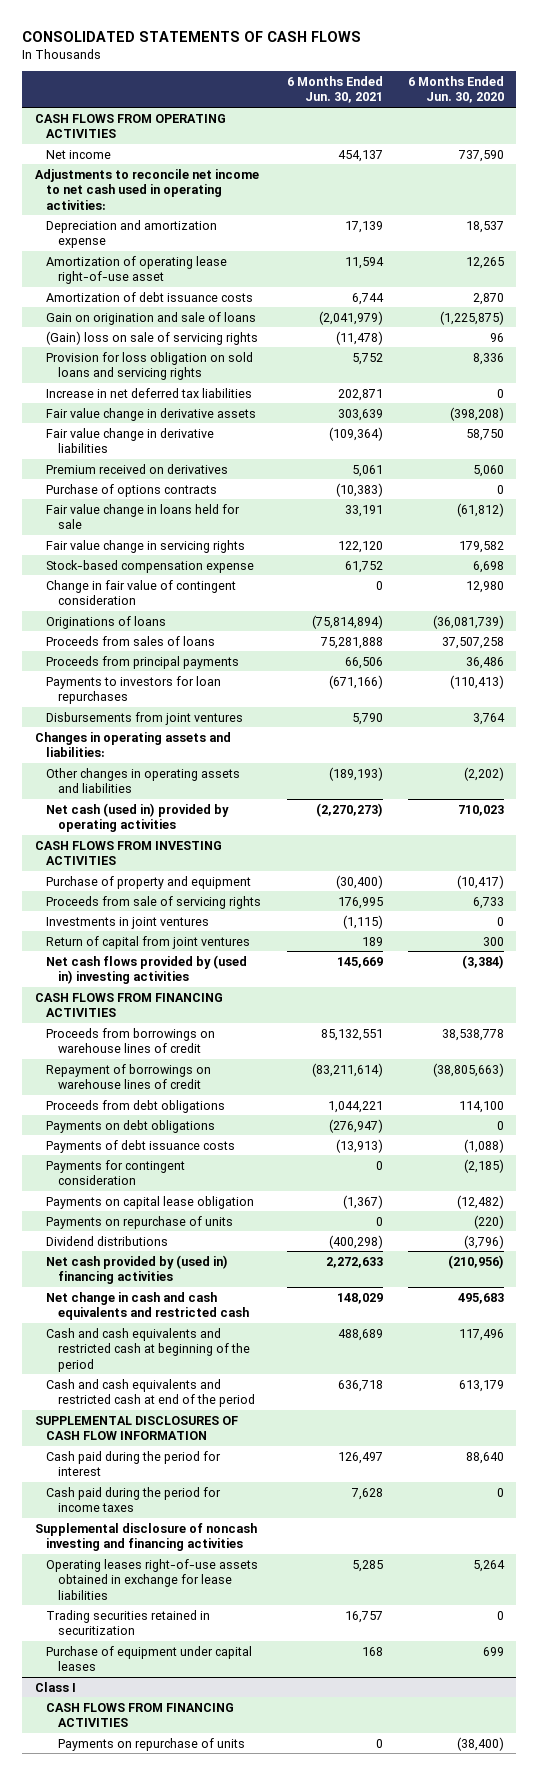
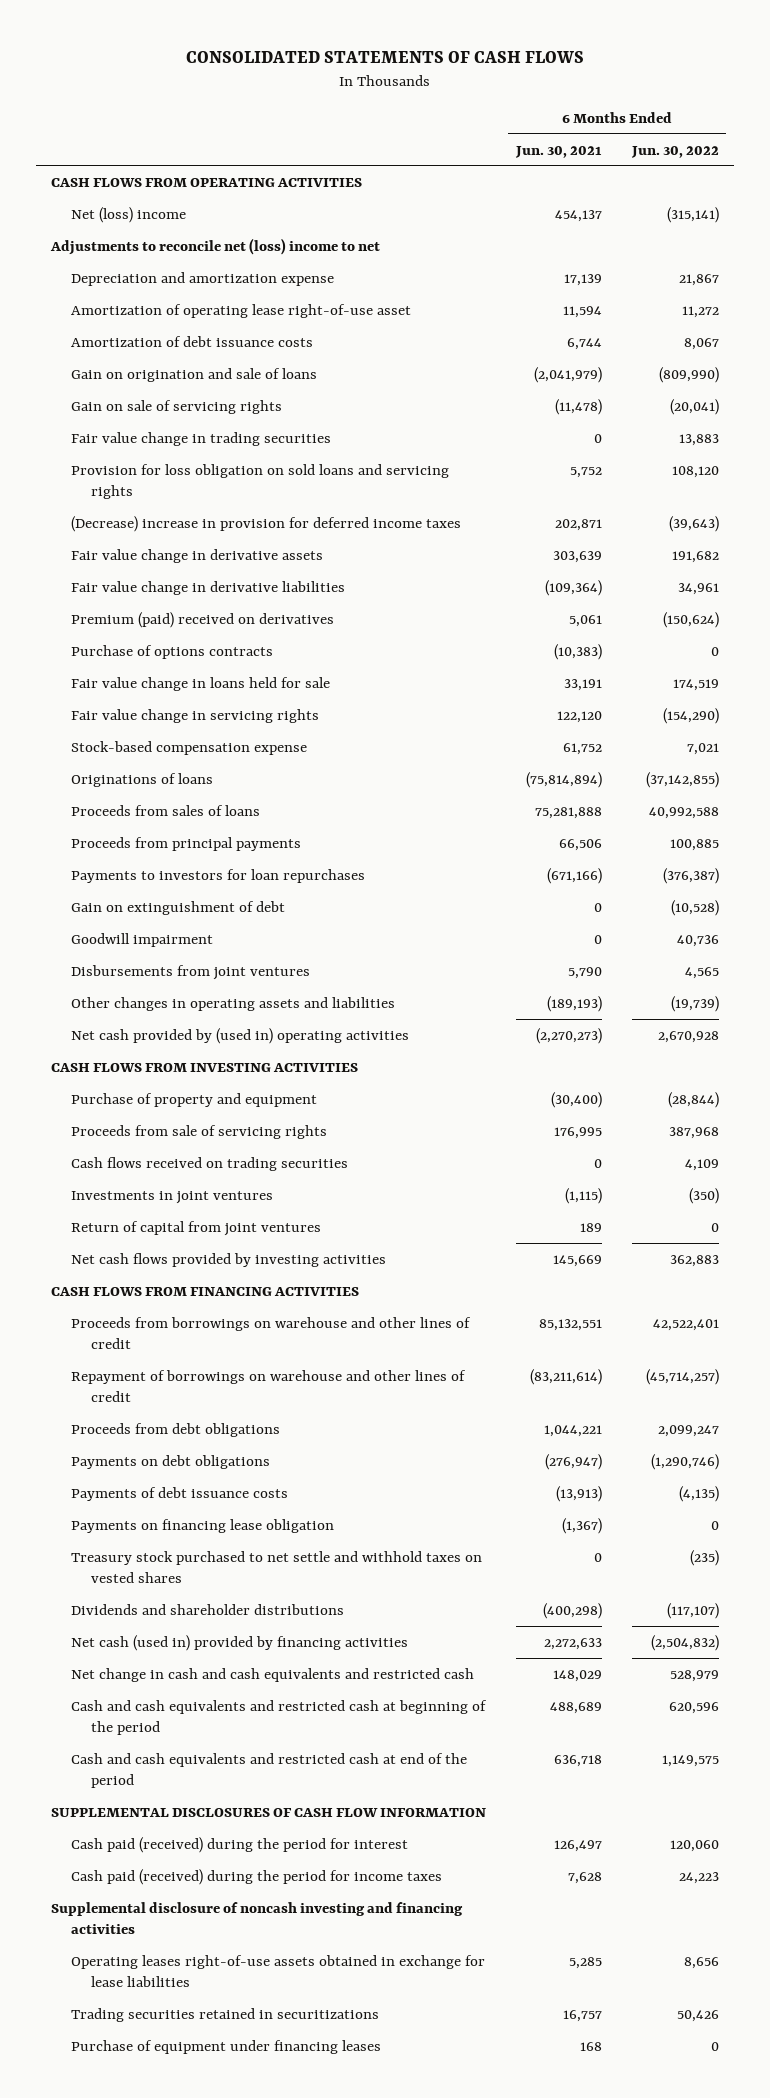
[407,75,504,104] 6 Months Ended Jun. 30, 2020 -> none
none -> [630,145,719,158] Jun. 30, 2022
[46,149,112,159] Net income -> [71,206,187,223] Net (loss) income
[34,168,259,210] Adjustments to reconcile net income to net cash used in operating activities: -> [50,237,381,255] Adjustments to reconcile net (loss) income to net
[46,330,259,345] (Gain) loss on sale of servicing rights -> [71,399,283,414] Gain on sale of servicing rights
none -> [71,431,332,446] Fair value change in trading securities
[46,387,253,398] Increase in net deferred tax liabilities -> [71,515,462,532] (Decrease) increase in provision for deferred income taxes
[46,463,229,474] Premium received on derivatives -> [71,611,335,628] Premium (paid) received on derivatives
[46,579,237,606] Change in fair value of contingent consideration -> none
none -> [71,900,286,915] Gain on extinguishment of debt
none -> [71,932,214,947] Goodwill impairment
[34,731,231,758] Changes in operating assets and liabilities: -> none
[46,802,230,833] Net cash (used in) provided by operating activities -> [71,1027,410,1044] Net cash provided by (used in) operating activities
none -> [71,1156,349,1171] Cash flows received on trading securities
[46,954,248,985] Net cash flows provided by (used in) investing activities -> [71,1252,387,1267] Net cash flows provided by investing activities
[46,1027,216,1054] Proceeds from borrowings on warehouse lines of credit -> [71,1316,472,1350] Proceeds from borrowings on warehouse and other lines of credit
[46,1063,212,1090] Repayment of borrowings on warehouse lines of credit -> [71,1369,467,1403] Repayment of borrowings on warehouse and other lines of credit
[46,1159,186,1186] Payments for contingent consideration -> none
[46,1215,234,1229] Payments on repurchase of units -> none
[46,1195,255,1209] Payments on capital lease obligation -> [71,1518,335,1533] Payments on financing lease obligation
none -> [71,1550,483,1584] Treasury stock purchased to net settle and withhold taxes on vested shares
[46,1235,169,1246] Dividend distributions -> [71,1603,345,1615] Dividends and shareholder distributions
[46,1254,229,1285] Net cash provided by (used in) financing activities -> [71,1634,409,1651] Net cash (used in) provided by financing activities
[46,1450,222,1477] Cash paid during the period for interest -> [71,1836,409,1853] Cash paid (received) during the period for interest
[46,1486,222,1513] Cash paid during the period for income taxes -> [71,1868,443,1885] Cash paid (received) during the period for income taxes
[34,1681,76,1692] Class I -> none
[46,1702,235,1728] CASH FLOWS FROM FINANCING ACTIVITIES -> none
[58,1737,246,1751] Payments on repurchase of units -> none
[46,1609,211,1636] Trading securities retained in securitization -> [71,2007,380,2022] Trading securities retained in securitizations
[46,1645,253,1672] Purchase of equipment under capital leases -> [71,2039,382,2054] Purchase of equipment under financing leases

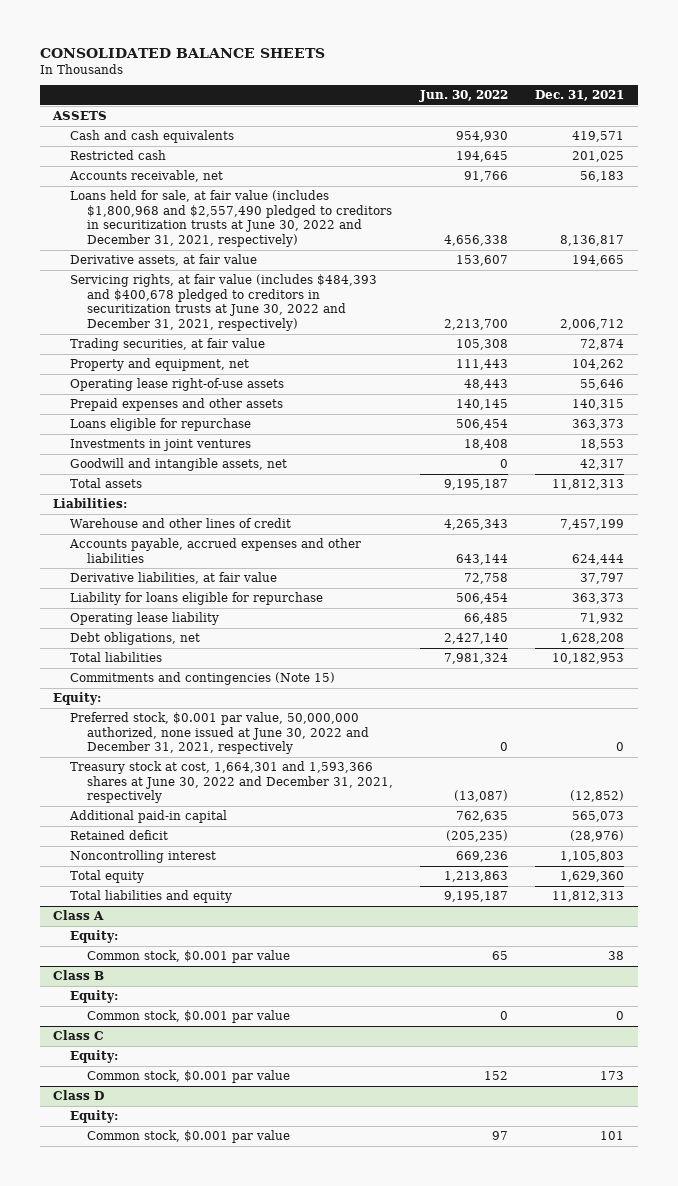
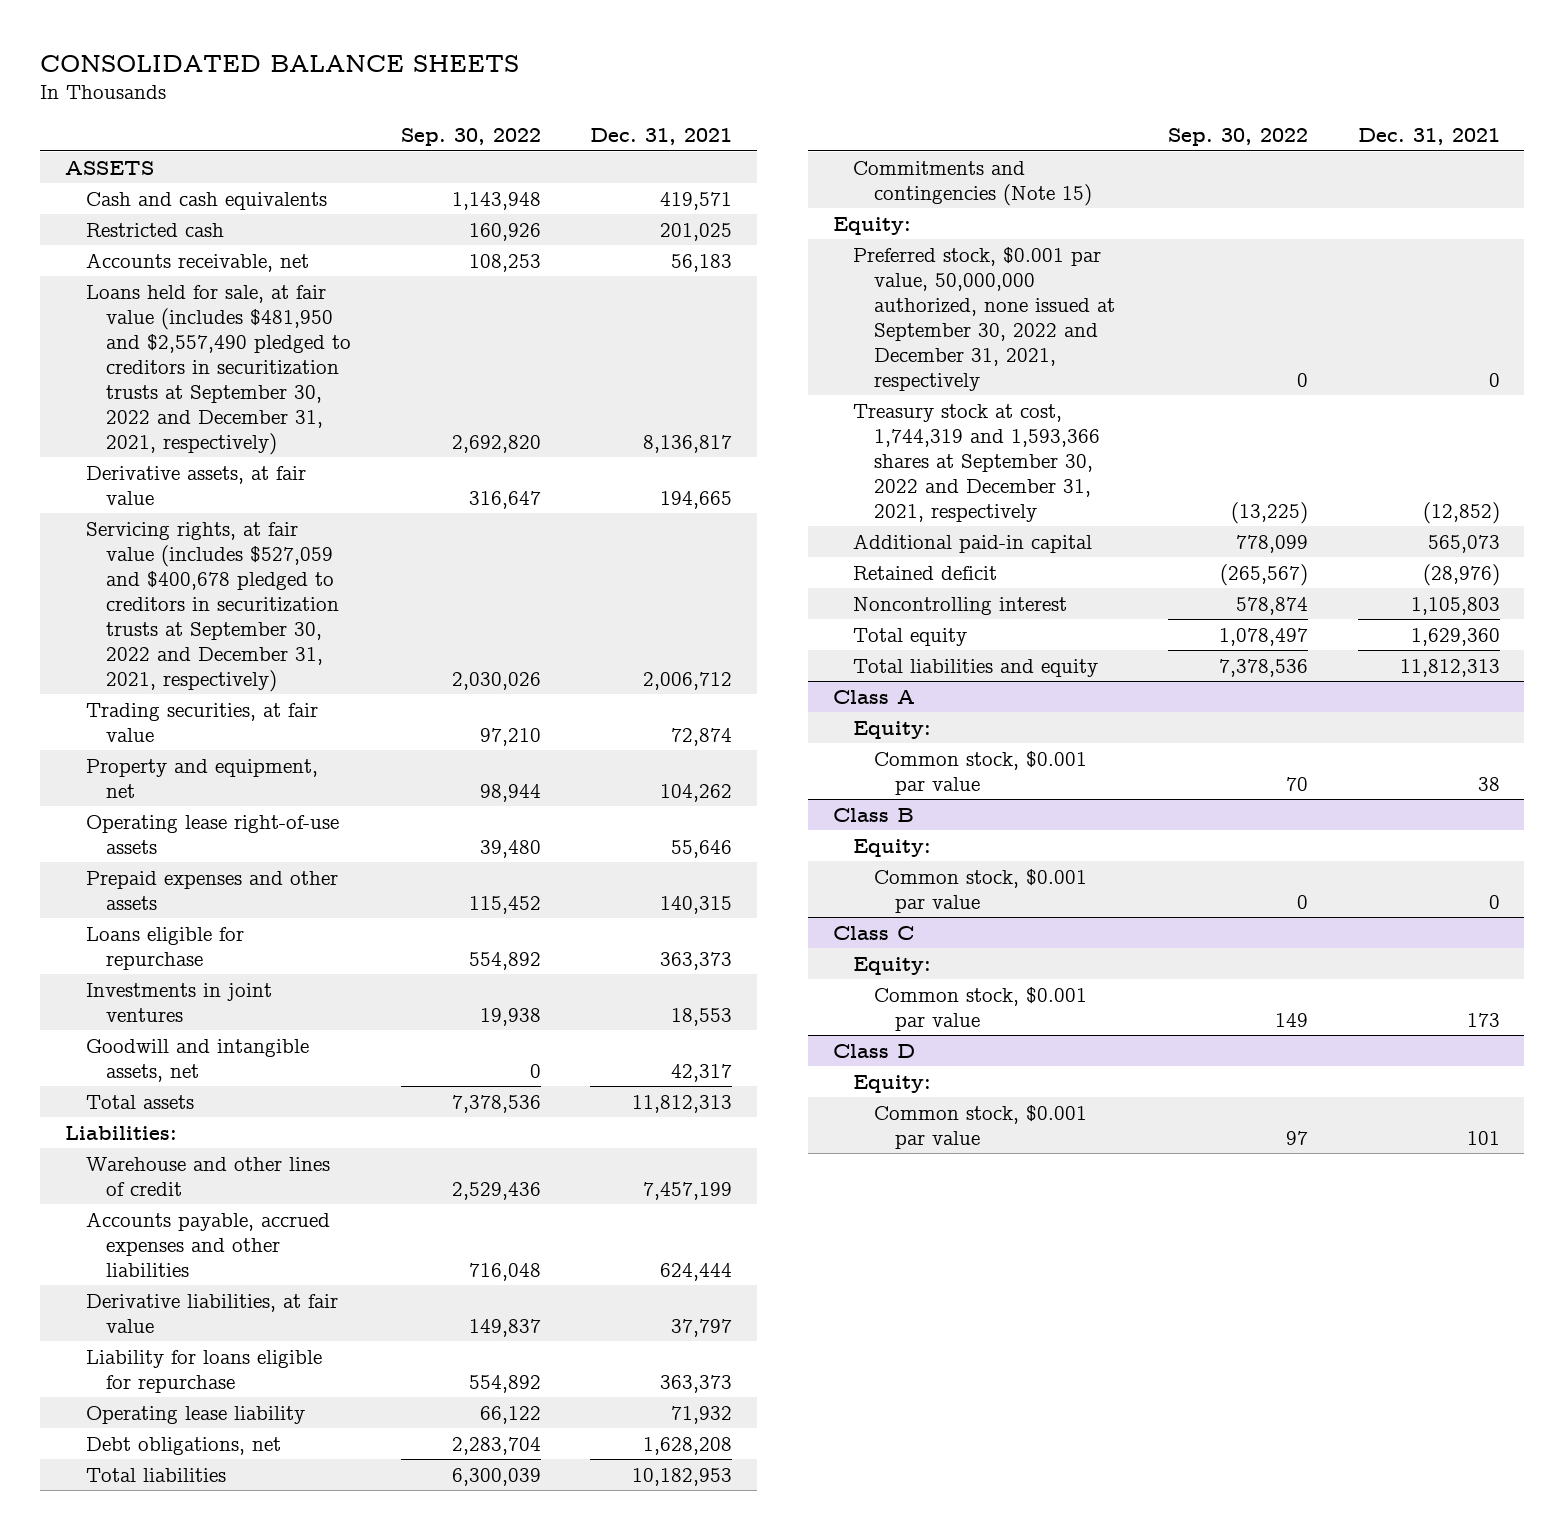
[419,90,509,103] Jun. 30, 2022 -> none
none -> [400,128,541,147] Sep. 30, 2022
[70,190,392,248] Loans held for sale, at fair value (includes $1,800,968 and $2,557,490 pledged to creditors in securitization trusts at June 30, 2022 and December 31, 2021, respectively) -> [85,284,352,455] Loans held for sale, at fair value (includes $481,950 and $2,557,490 pledged to creditors in securitization trusts at September 30, 2022 and December 31, 2021, respectively)
[70,274,378,332] Servicing rights, at fair value (includes $484,393 and $400,678 pledged to creditors in securitization trusts at June 30, 2022 and December 31, 2021, respectively) -> [85,521,340,692] Servicing rights, at fair value (includes $527,059 and $400,678 pledged to creditors in securitization trusts at September 30, 2022 and December 31, 2021, respectively)
[70,712,369,755] Preferred stock, $0.001 par value, 50,000,000 authorized, none issued at June 30, 2022 and December 31, 2021, respectively -> [853,246,1115,391] Preferred stock, $0.001 par value, 50,000,000 authorized, none issued at September 30, 2022 and December 31, 2021, respectively
[70,761,393,804] Treasury stock at cost, 1,664,301 and 1,593,366 shares at June 30, 2022 and December 31, 2021, respectively -> [853,403,1100,522] Treasury stock at cost, 1,744,319 and 1,593,366 shares at September 30, 2022 and December 31, 2021, respectively

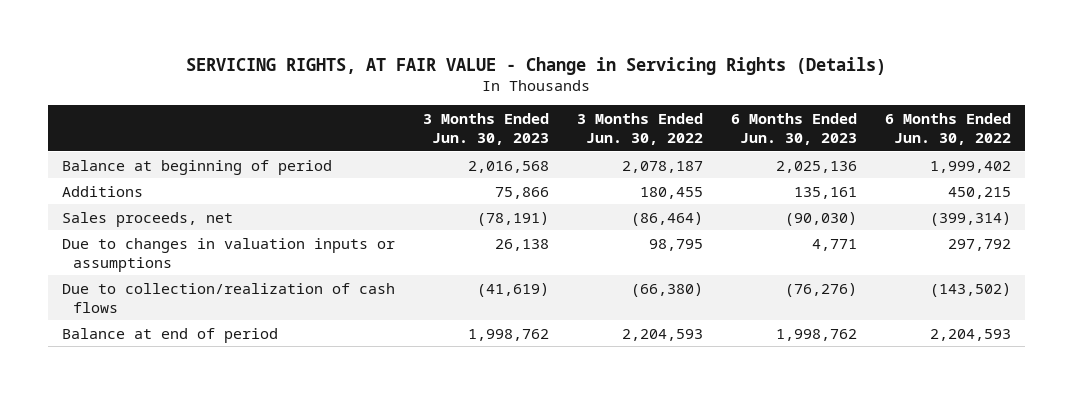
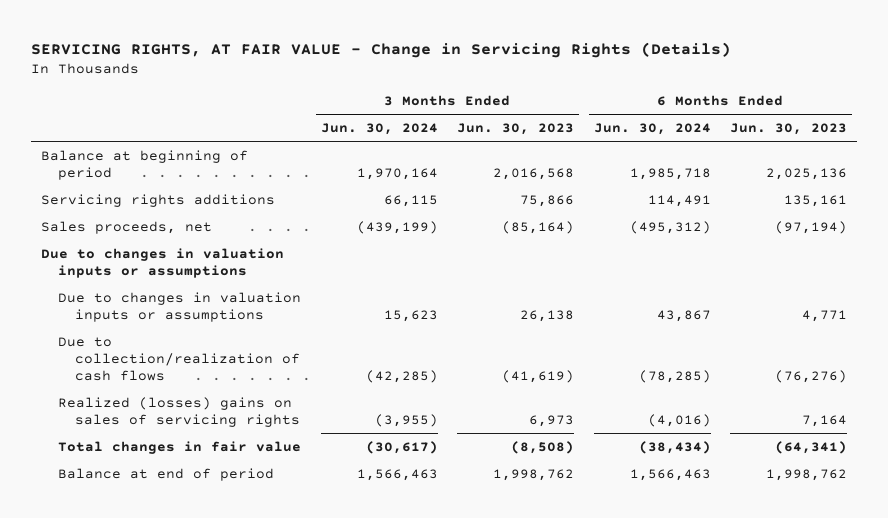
[576,112,703,145] 3 Months Ended Jun. 30, 2022 -> none
[884,112,1011,145] 6 Months Ended Jun. 30, 2022 -> none
none -> [320,123,438,136] Jun. 30, 2024
none -> [593,123,711,136] Jun. 30, 2024
[61,185,143,197] Additions -> [41,193,276,207] Servicing rights additions
[476,211,549,226] (78,191) -> [502,220,575,234] (85,164)
[784,211,857,226] (90,030) -> [775,220,848,234] (97,194)
none -> [41,247,285,278] Due to changes in valuation inputs or assumptions
none -> [58,396,301,427] Realized (losses) gains on sales of servicing rights
none -> [58,440,302,454] Total changes in fair value

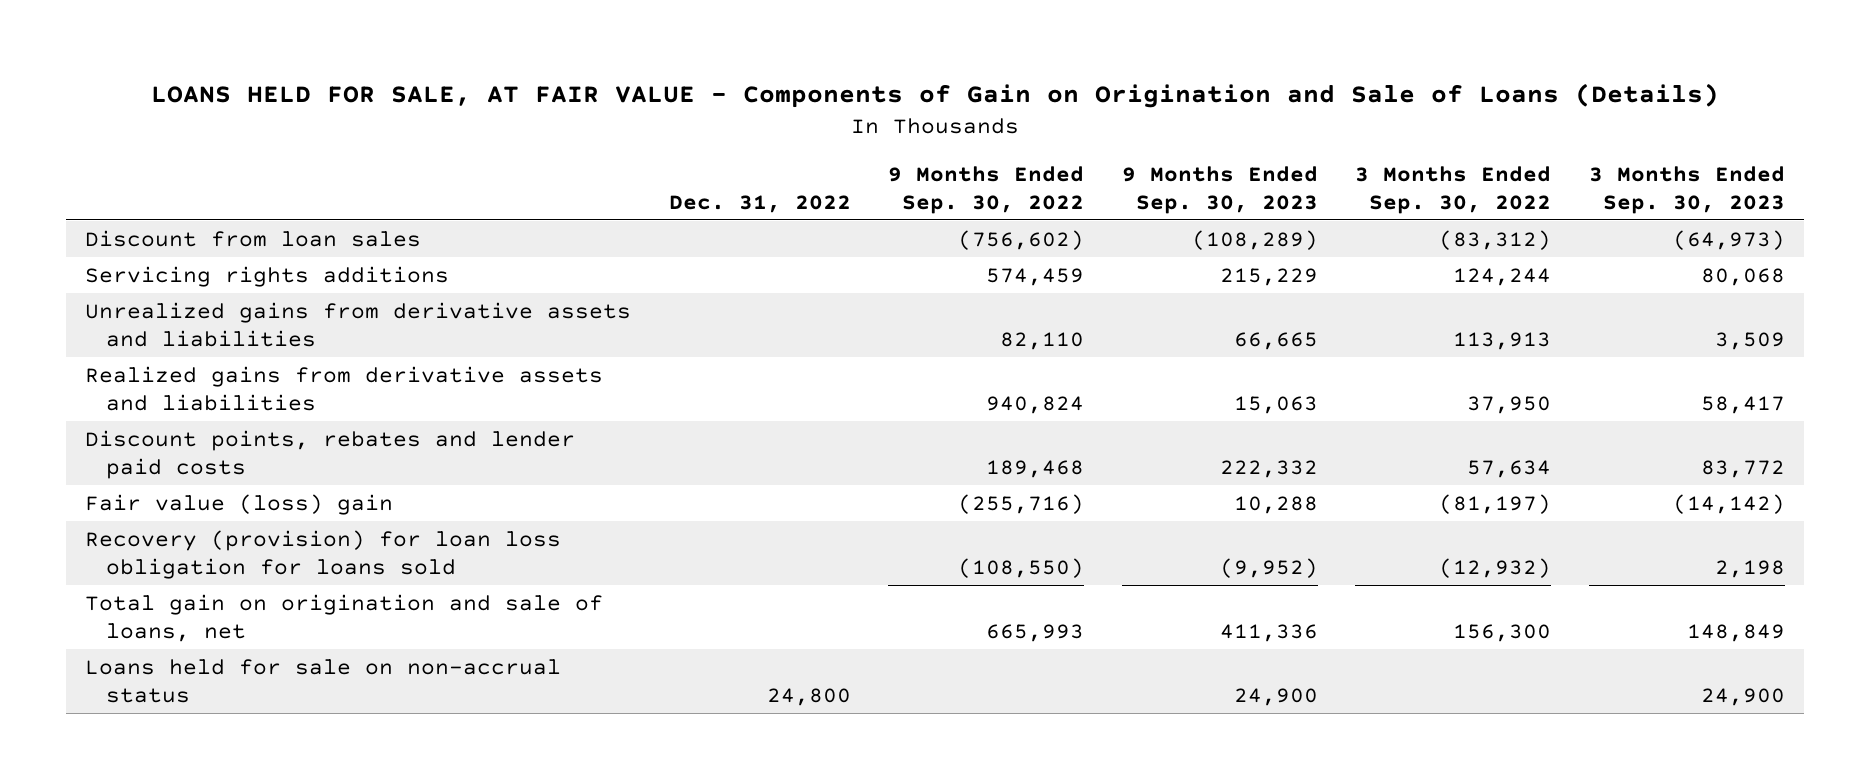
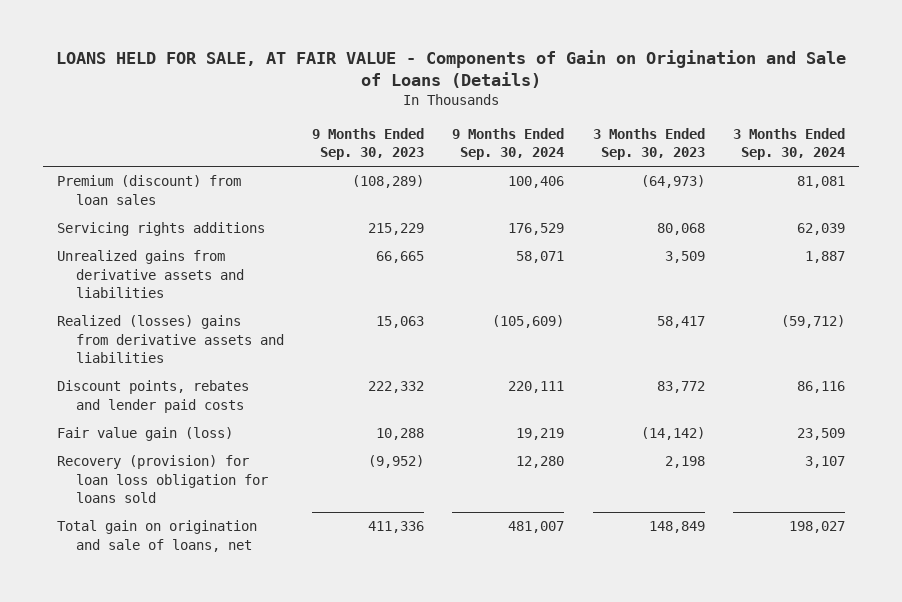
[668,194,851,213] Dec. 31, 2022 -> none
[888,165,1085,214] 9 Months Ended Sep. 30, 2022 -> none
[1355,165,1552,214] 3 Months Ended Sep. 30, 2022 -> none
none -> [452,127,565,161] 9 Months Ended Sep. 30, 2024
none -> [732,127,845,161] 3 Months Ended Sep. 30, 2024
[84,229,421,247] Discount from loan sales -> [56,175,241,205] Premium (discount) from loan sales
[84,365,603,411] Realized gains from derivative assets and liabilities -> [56,315,284,363] Realized (losses) gains from derivative assets and liabilities
[84,493,393,515] Fair value (loss) gain -> [56,427,233,442] Fair value gain (loss)
[84,658,561,703] Loans held for sale on non-accrual status -> none

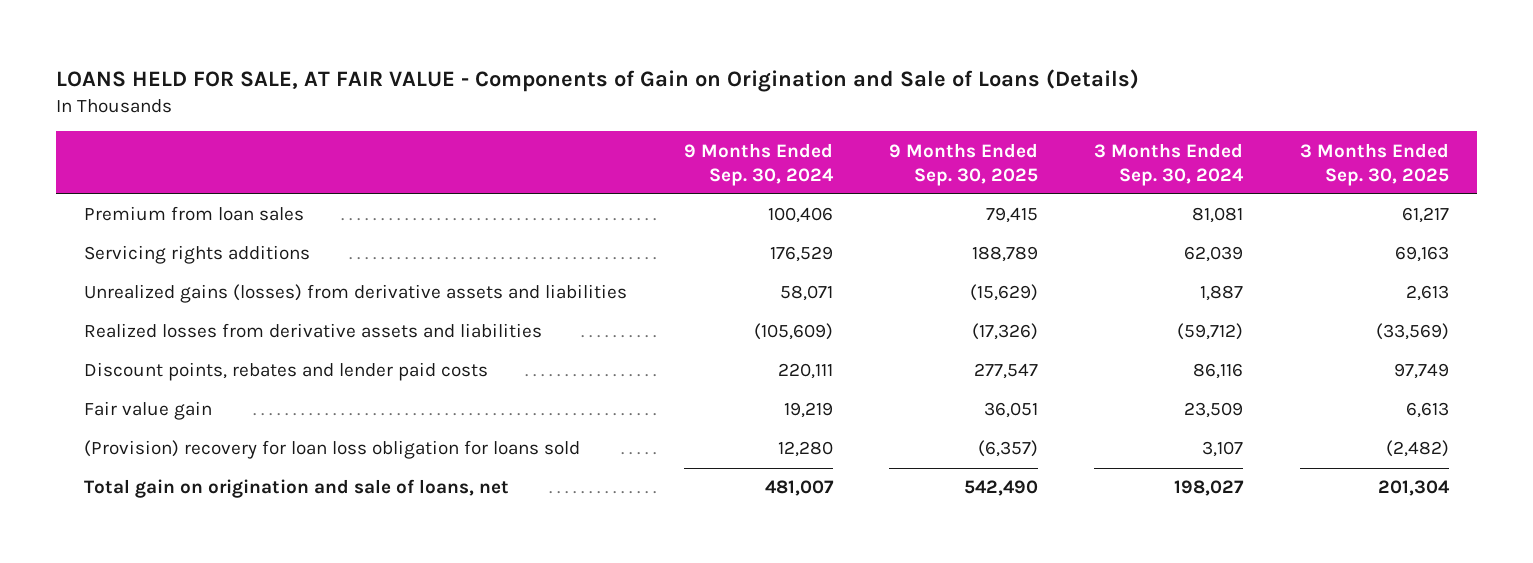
[312,127,425,161] 9 Months Ended Sep. 30, 2023 -> none
[592,127,705,161] 3 Months Ended Sep. 30, 2023 -> none
none -> [889,142,1039,186] 9 Months Ended Sep. 30, 2025
none -> [1299,142,1449,186] 3 Months Ended Sep. 30, 2025
[56,175,241,205] Premium (discount) from loan sales -> [84,206,305,222] Premium from loan sales
[56,250,244,298] Unrealized gains from derivative assets and liabilities -> [84,284,628,304] Unrealized gains (losses) from derivative assets and liabilities
[56,315,284,363] Realized (losses) gains from derivative assets and liabilities -> [84,323,543,339] Realized losses from derivative assets and liabilities
[56,427,233,442] Fair value gain (loss) -> [84,401,213,421] Fair value gain
[56,455,268,503] Recovery (provision) for loan loss obligation for loans sold -> [84,440,581,460] (Provision) recovery for loan loss obligation for loans sold

